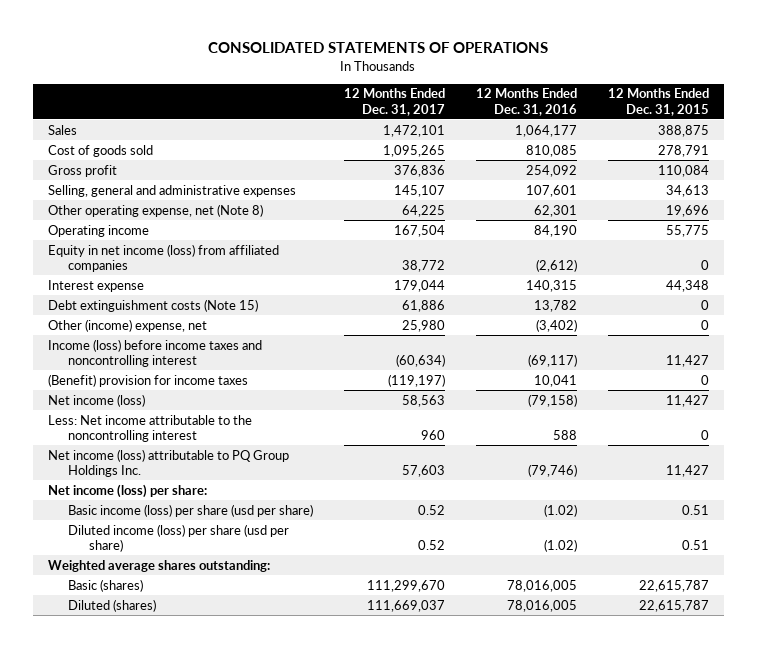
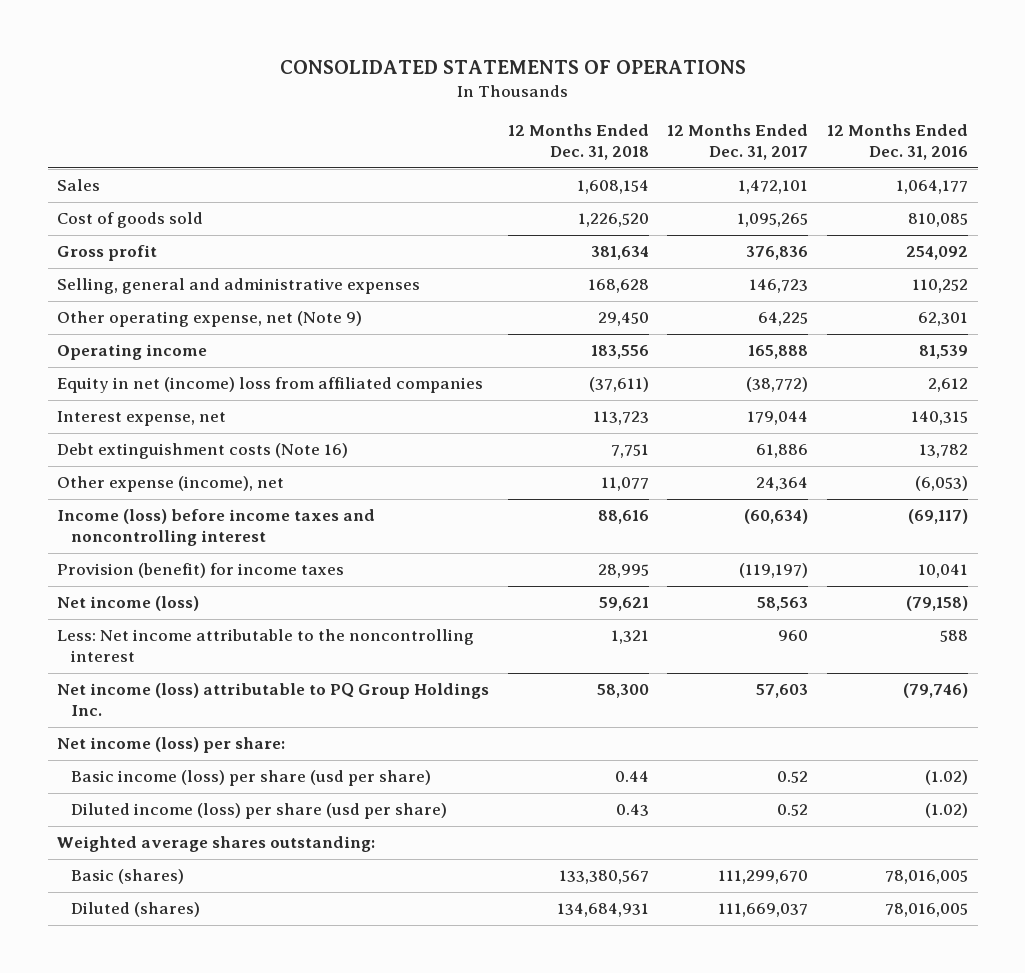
[607,88,709,116] 12 Months Ended Dec. 31, 2015 -> none
none -> [507,123,649,161] 12 Months Ended Dec. 31, 2018
[394,184,446,197] 145,107 -> [749,279,809,294] 146,723
[525,184,577,197] 107,601 -> [912,279,969,294] 110,252
[48,203,264,217] Other operating expense, net (Note 8) -> [56,311,362,328] Other operating expense, net (Note 9)
[394,224,446,237] 167,504 -> [748,345,809,360] 165,888
[533,224,577,237] 84,190 -> [919,345,969,360] 81,539
[48,243,280,272] Equity in net income (loss) from affiliated companies -> [56,377,483,394] Equity in net (income) loss from affiliated companies
[402,259,446,272] 38,772 -> [746,377,809,393] (38,772)
[535,258,577,272] (2,612) -> [928,378,969,393] 2,612
[48,279,145,292] Interest expense -> [56,411,226,427] Interest expense, net
[48,298,259,312] Debt extinguishment costs (Note 15) -> [56,443,348,460] Debt extinguishment costs (Note 16)
[48,318,208,332] Other (income) expense, net -> [56,476,284,493] Other expense (income), net
[402,319,446,332] 25,980 -> [756,477,809,492] 24,364
[535,318,577,332] (3,402) -> [915,476,969,492] (6,053)
[48,373,249,387] (Benefit) provision for income taxes -> [56,563,344,579] Provision (benefit) for income taxes

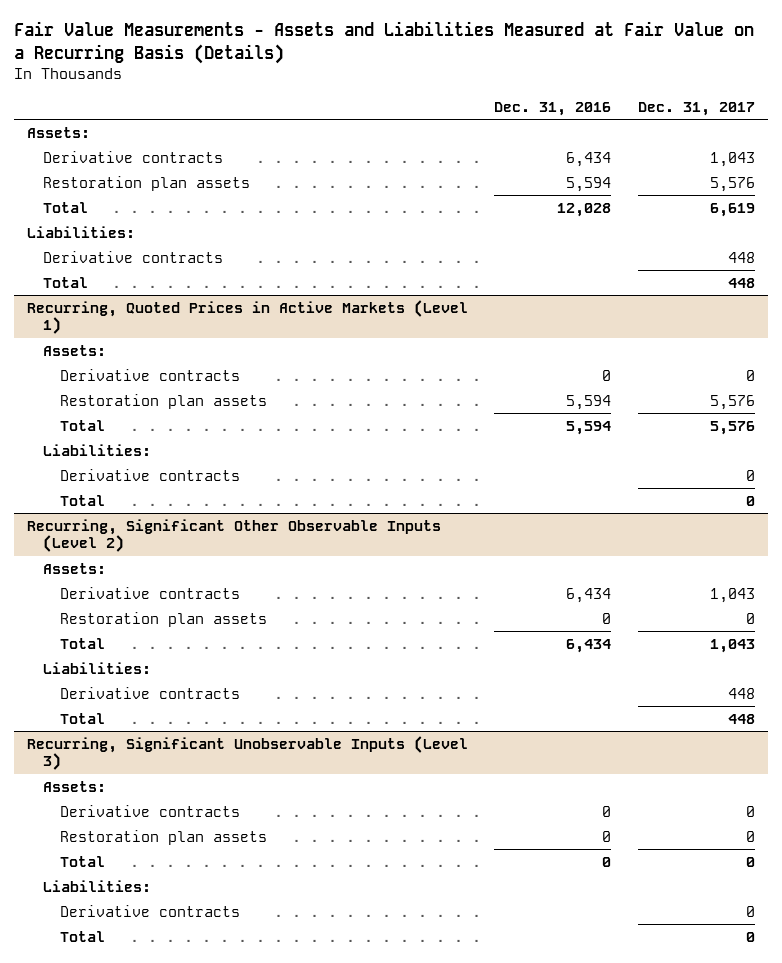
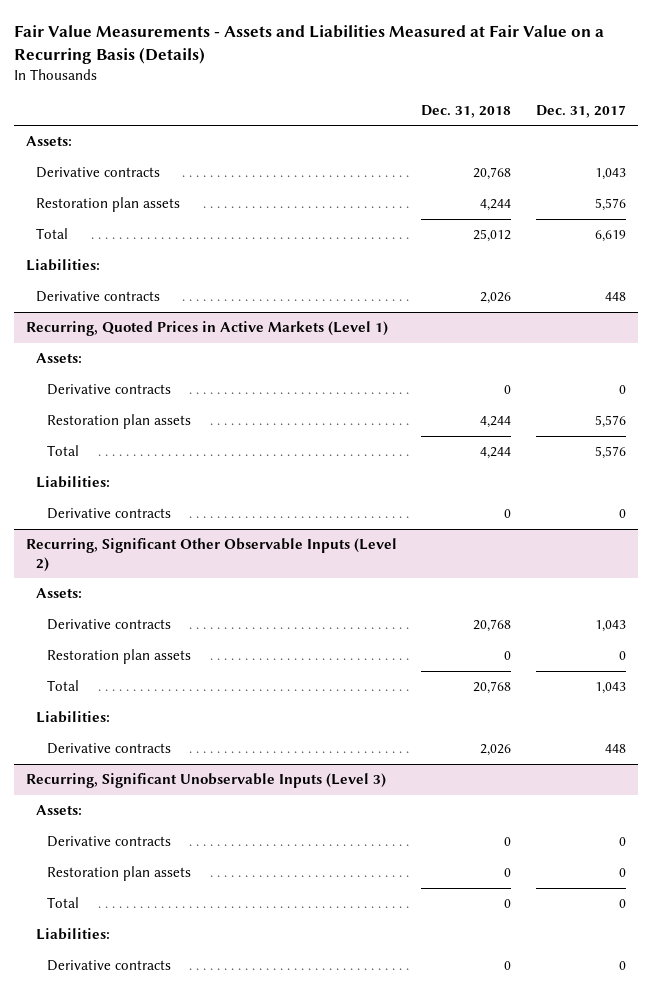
[494,101,612,116] Dec. 31, 2016 -> none
none -> [421,104,512,118] Dec. 31, 2018
[43,276,89,288] Total -> none
[60,494,106,506] Total -> none
[60,712,106,724] Total -> none
[60,930,106,942] Total -> none

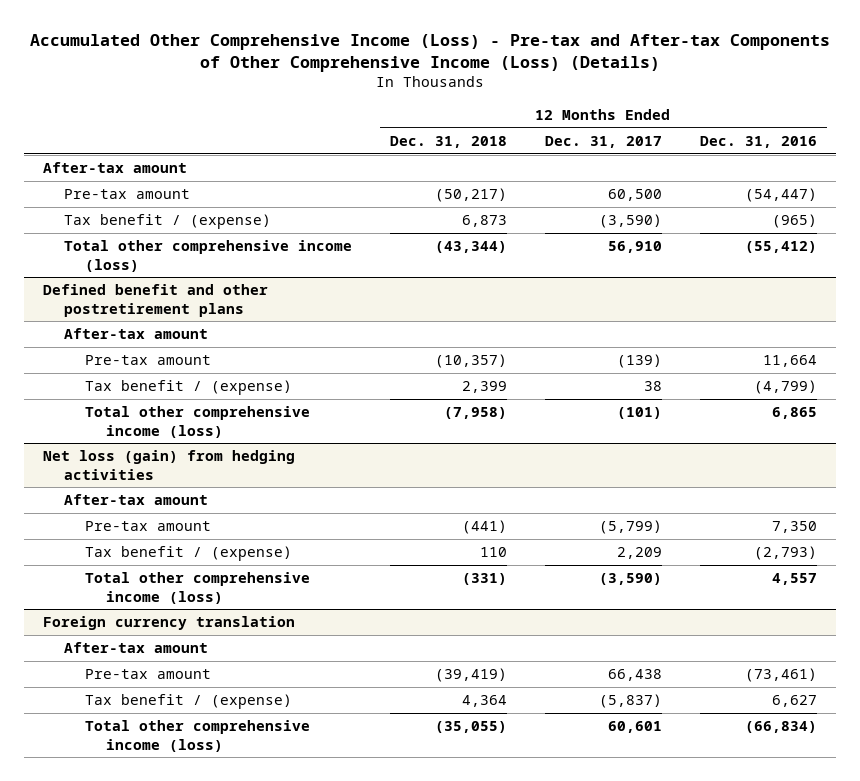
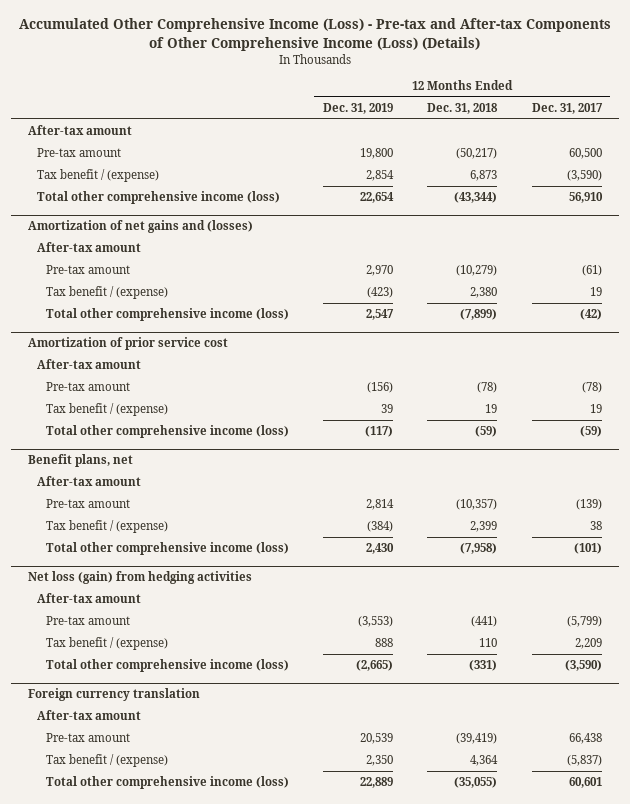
[700,135,818,148] Dec. 31, 2016 -> none
none -> [322,103,393,115] Dec. 31, 2019
[42,284,268,317] Defined benefit and other postretirement plans -> none
none -> [28,220,254,234] Amortization of net gains and (losses)
none -> [45,265,130,275] Pre-tax amount
none -> [45,286,168,300] Tax benefit / (expense)
none -> [45,308,289,322] Total other comprehensive income (loss)
none -> [28,337,229,351] Amortization of prior service cost
none -> [37,359,142,370] After-tax amount
none -> [45,382,130,392] Pre-tax amount
none -> [45,403,168,417] Tax benefit / (expense)
none -> [45,425,289,439] Total other comprehensive income (loss)
none -> [28,454,134,468] Benefit plans, net
none -> [37,476,142,487] After-tax amount

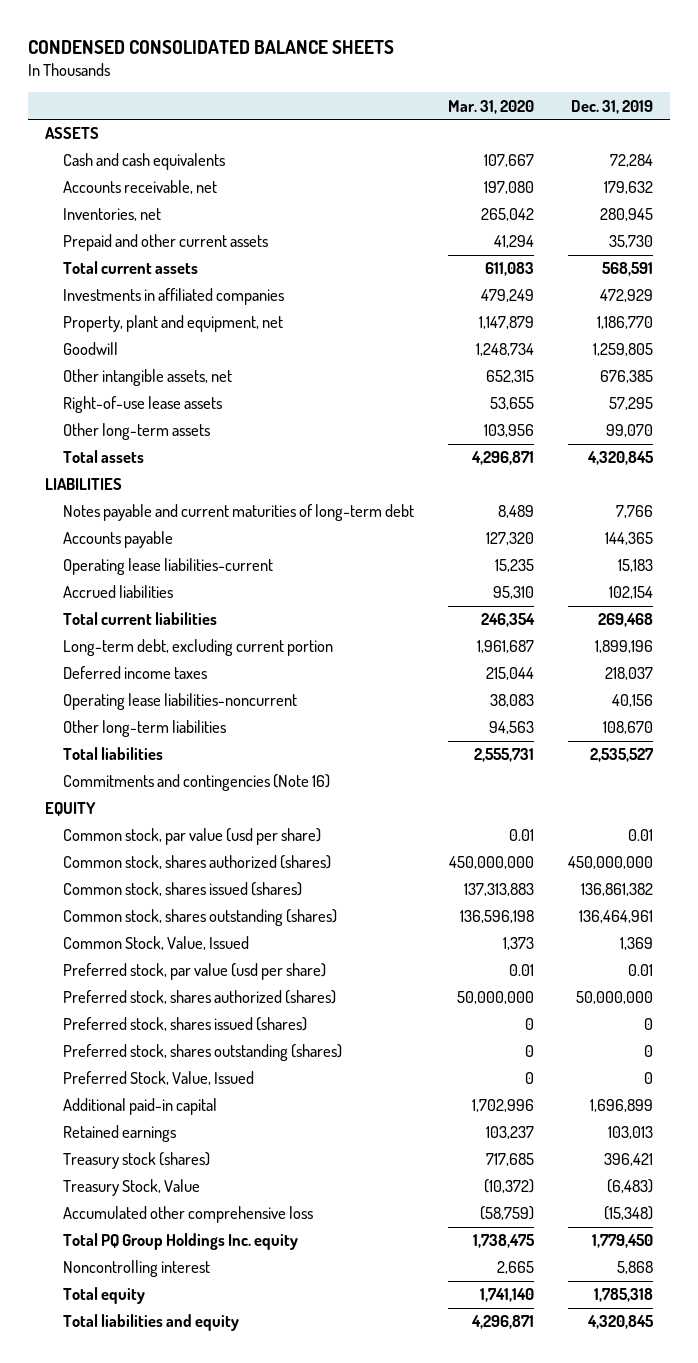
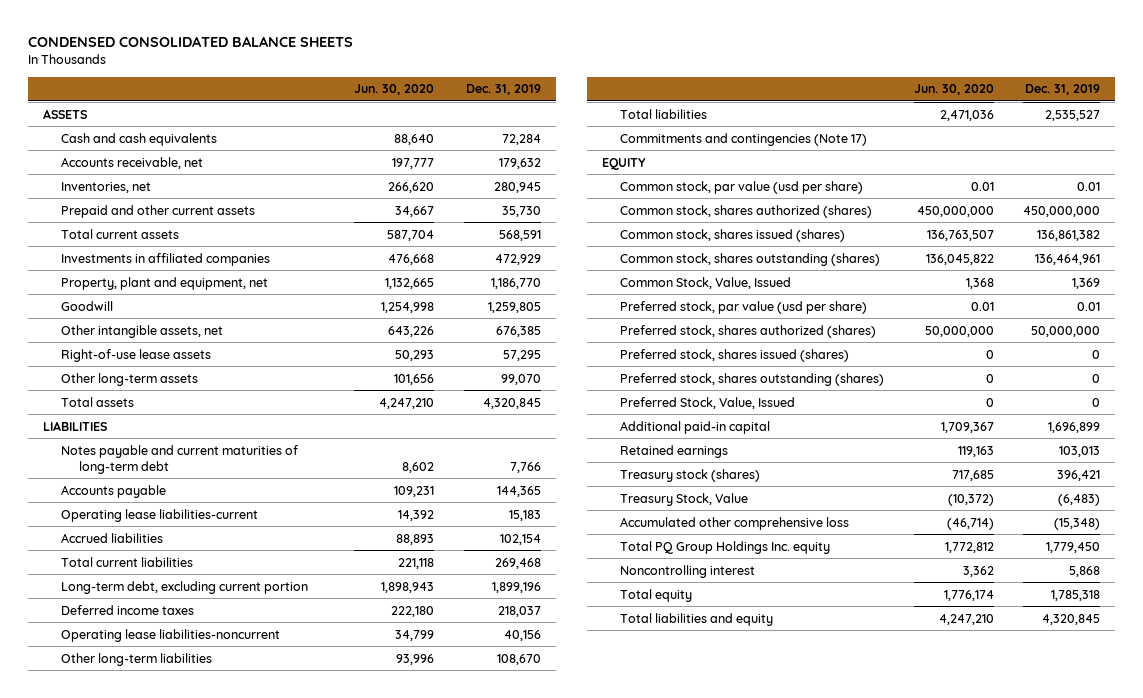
[447,99,534,114] Mar. 31, 2020 -> none
none -> [354,84,435,96] Jun. 30, 2020
[62,774,330,792] Commitments and contingencies (Note 16) -> [620,132,868,146] Commitments and contingencies (Note 17)

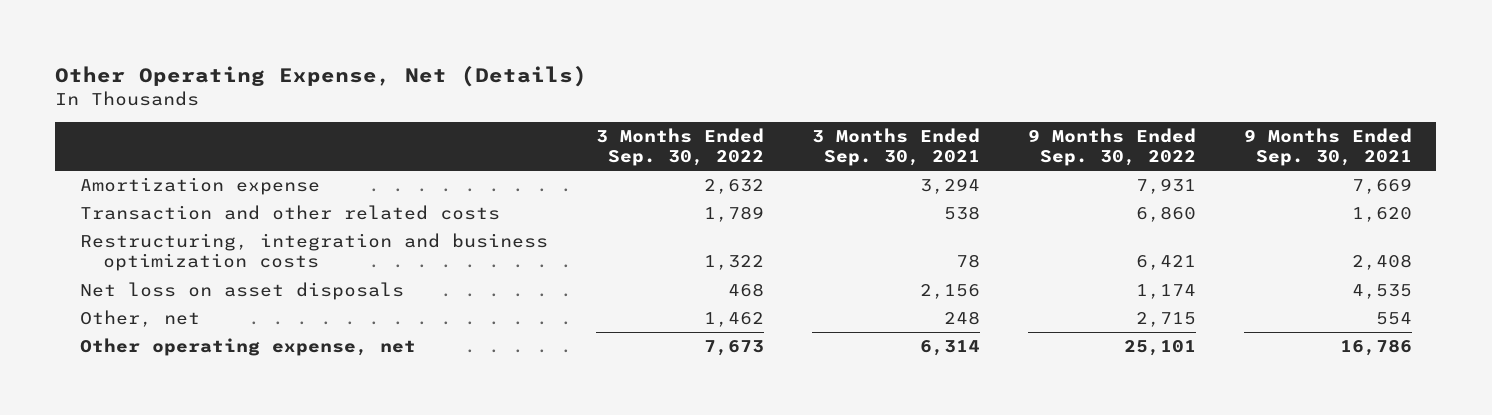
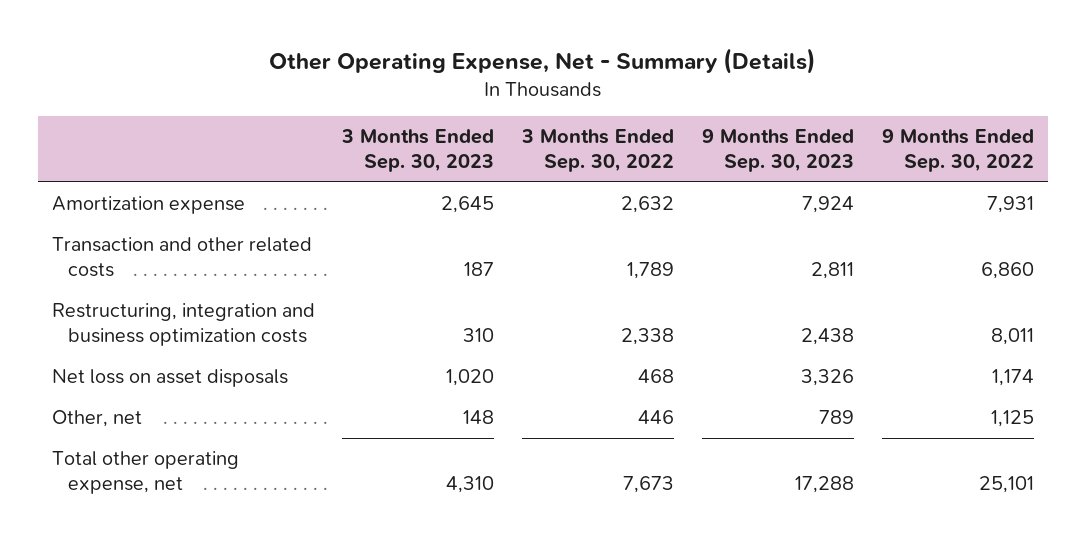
[55,65,588,87] Other Operating Expense, Net (Details) -> [268,47,816,74] Other Operating Expense, Net - Summary (Details)
[811,127,980,167] 3 Months Ended Sep. 30, 2021 -> none
[1244,127,1413,167] 9 Months Ended Sep. 30, 2021 -> none
none -> [341,129,495,173] 3 Months Ended Sep. 30, 2023
none -> [701,129,854,173] 9 Months Ended Sep. 30, 2023
[703,255,764,271] 1,322 -> [621,328,675,346] 2,338
[1135,255,1196,271] 6,421 -> [990,328,1034,346] 8,011
[703,311,764,327] 1,462 -> [638,410,675,425] 446
[1135,311,1196,327] 2,715 -> [990,410,1034,428] 1,125
[79,337,416,356] Other operating expense, net -> [51,451,239,495] Total other operating expense, net

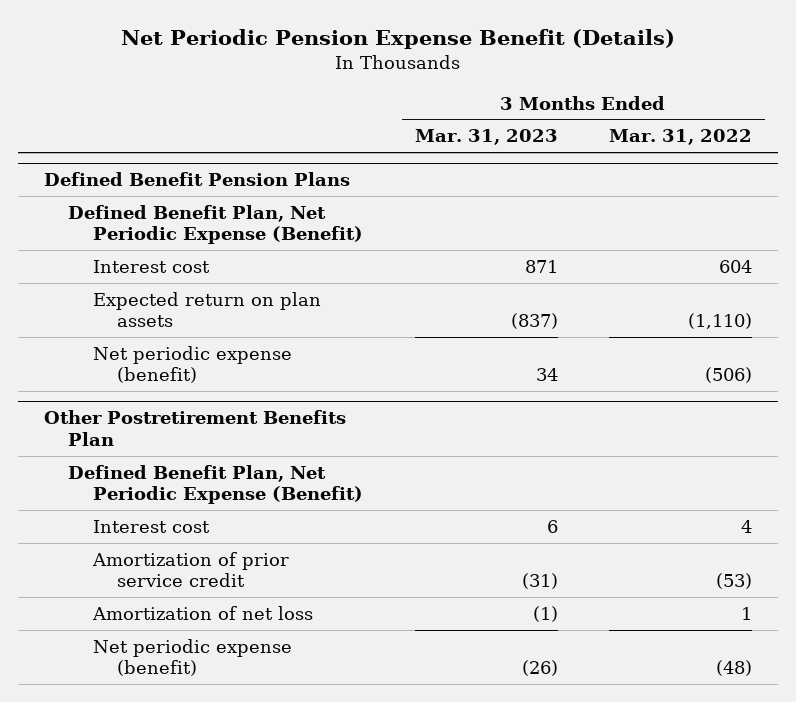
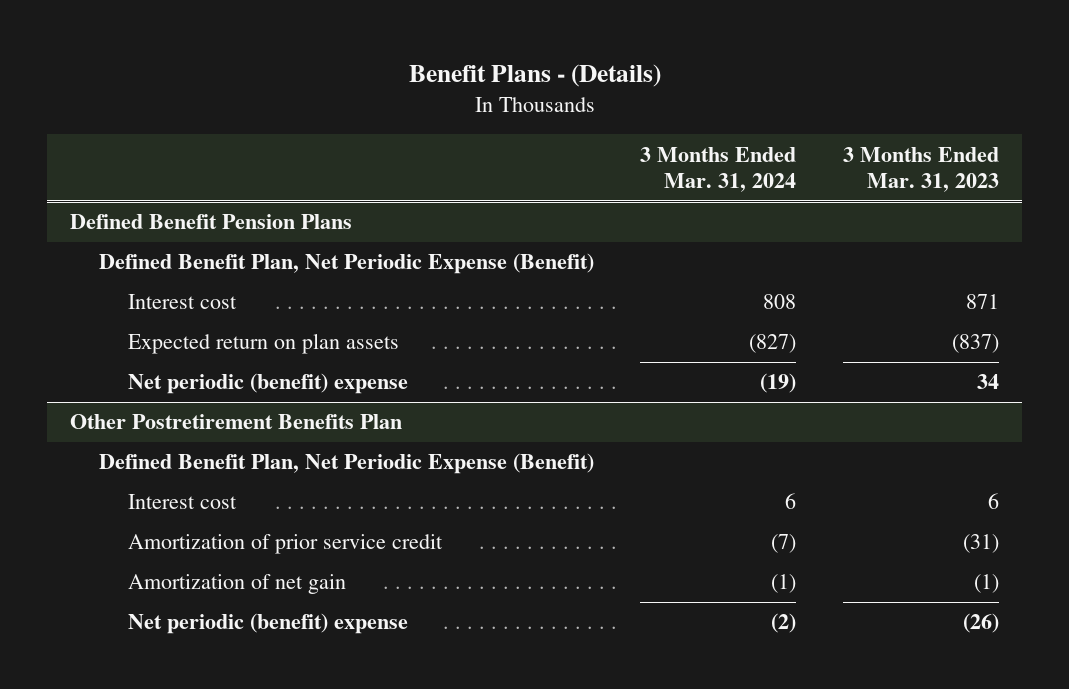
[121,29,676,50] Net Periodic Pension Expense Benefit (Details) -> [408,63,661,87] Benefit Plans - (Details)
[609,129,753,146] Mar. 31, 2022 -> none
none -> [640,146,797,192] 3 Months Ended Mar. 31, 2024
[92,345,292,384] Net periodic expense (benefit) -> [127,373,408,395] Net periodic (benefit) expense
[91,605,313,620] Amortization of net loss -> [127,574,346,595] Amortization of net gain
[92,638,292,677] Net periodic expense (benefit) -> [127,613,408,635] Net periodic (benefit) expense

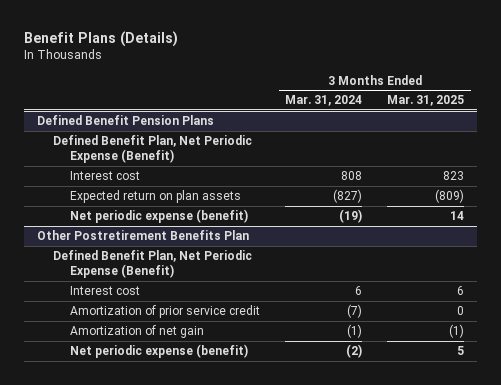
[408,63,661,87] Benefit Plans - (Details) -> [23,30,178,47] Benefit Plans (Details)
[842,146,999,192] 3 Months Ended Mar. 31, 2023 -> none
none -> [387,95,465,107] Mar. 31, 2025
[127,373,408,395] Net periodic (benefit) expense -> [70,209,249,224] Net periodic expense (benefit)
[127,613,408,635] Net periodic (benefit) expense -> [70,344,249,359] Net periodic expense (benefit)

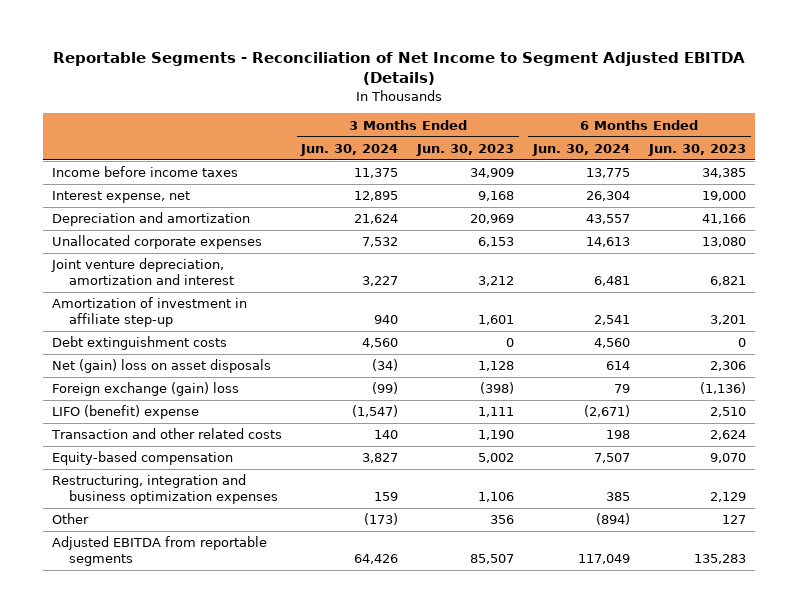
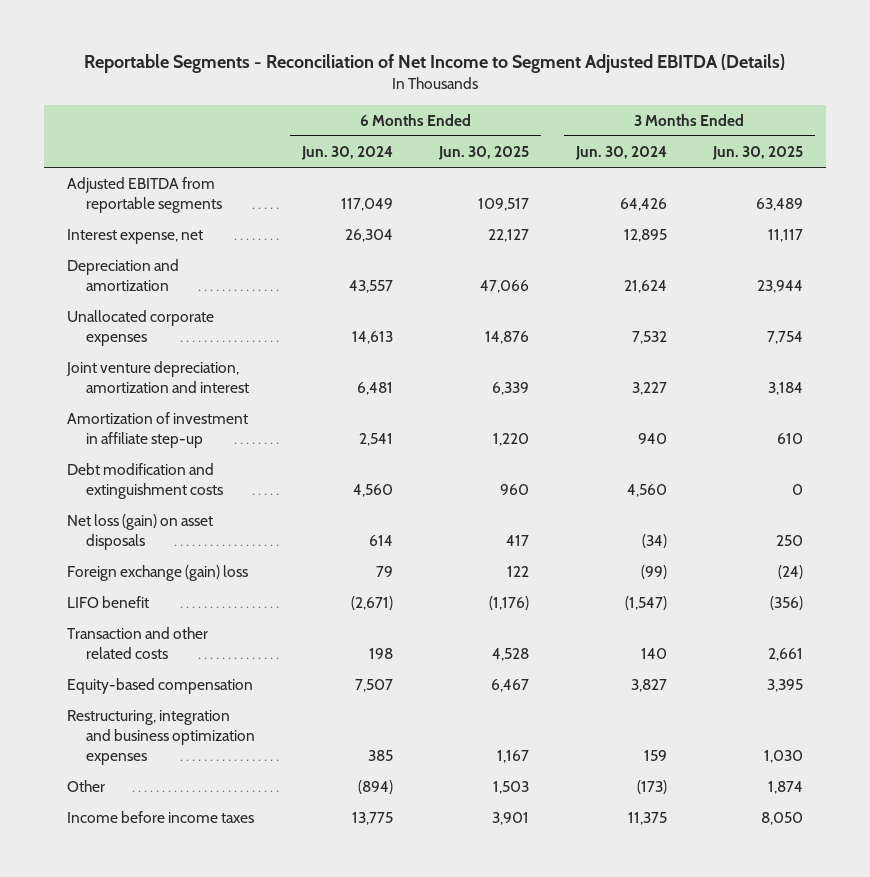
[416,143,515,156] Jun. 30, 2023 -> none
[647,143,746,156] Jun. 30, 2023 -> none
none -> [438,145,530,160] Jun. 30, 2025
none -> [712,145,804,160] Jun. 30, 2025
[52,536,268,567] Adjusted EBITDA from reportable segments -> [67,177,223,214] Adjusted EBITDA from reportable segments
[52,336,228,351] Debt extinguishment costs -> [67,463,224,500] Debt modification and extinguishment costs
[52,359,272,374] Net (gain) loss on asset disposals -> [67,514,214,551] Net loss (gain) on asset disposals
[52,405,200,420] LIFO (benefit) expense -> [67,596,150,609] LIFO benefit
[52,166,239,178] Income before income taxes -> [67,811,255,824] Income before income taxes

